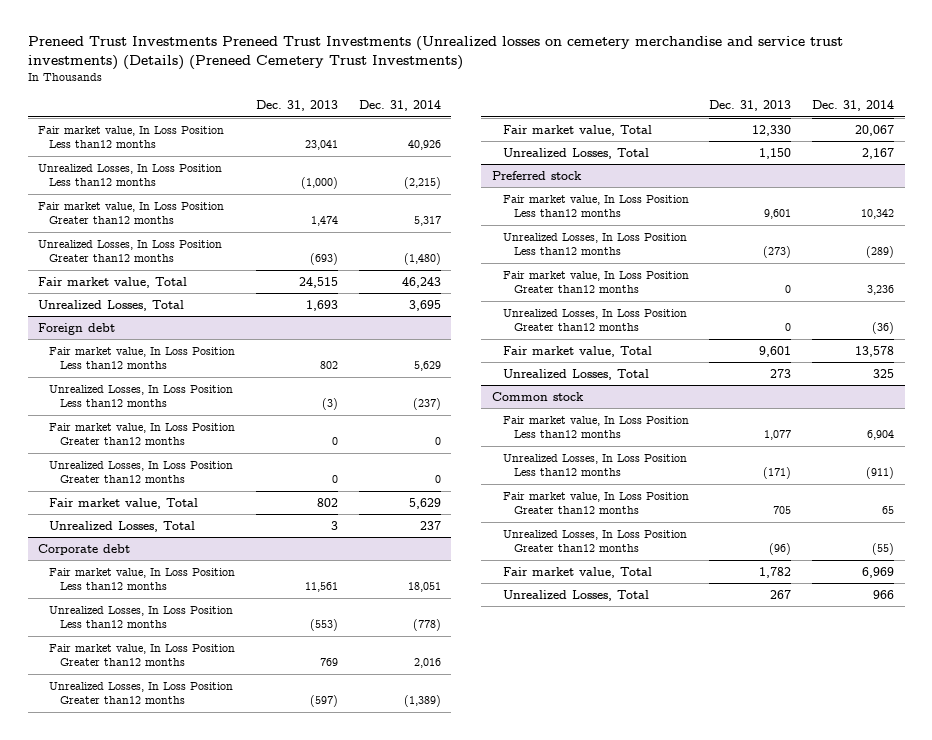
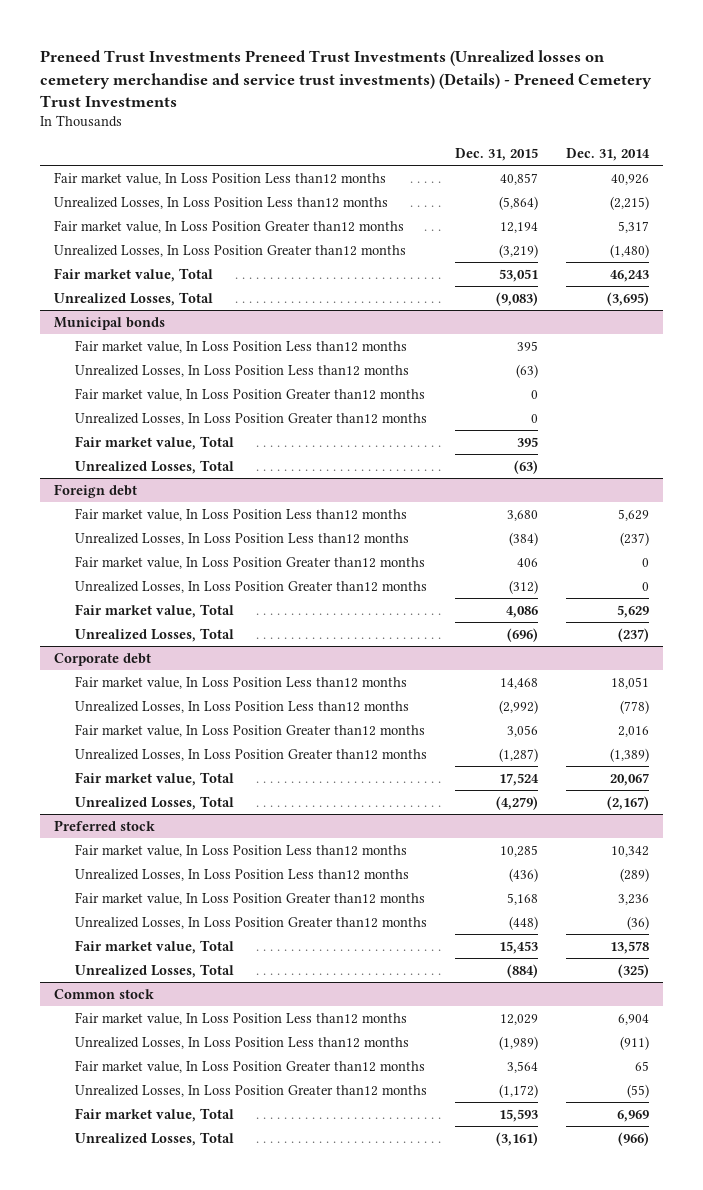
[27,36,843,71] Preneed Trust Investments Preneed Trust Investments (Unrealized losses on cemetery merchandise and service trust investments) (Details) (Preneed Cemetery Trust Investments) -> [39,50,652,107] Preneed Trust Investments Preneed Trust Investments (Unrealized losses on cemetery merchandise and service trust investments) (Details) - Preneed Cemetery Trust Investments
[255,100,338,112] Dec. 31, 2013 -> none
none -> [454,147,538,161] Dec. 31, 2015
[408,299,441,311] 3,695 -> [606,291,649,306] (3,695)
none -> [54,316,166,330] Municipal bonds
none -> [74,339,407,353] Fair market value, In Loss Position Less than12 months
none -> [74,364,409,377] Unrealized Losses, In Loss Position Less than12 months
none -> [74,387,425,401] Fair market value, In Loss Position Greater than12 months
none -> [74,412,427,425] Unrealized Losses, In Loss Position Greater than12 months
none -> [74,435,234,450] Fair market value, Total
none -> [74,459,234,474] Unrealized Losses, Total
[419,520,441,530] 237 -> [617,627,649,642] (237)
[862,147,895,159] 2,167 -> [606,795,649,810] (2,167)
[873,368,895,378] 325 -> [617,963,649,978] (325)
[873,589,895,599] 966 -> [617,1131,649,1146] (966)

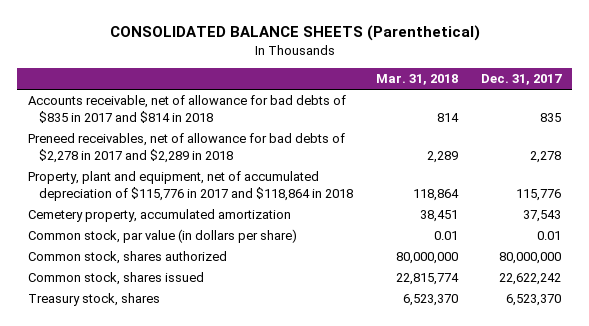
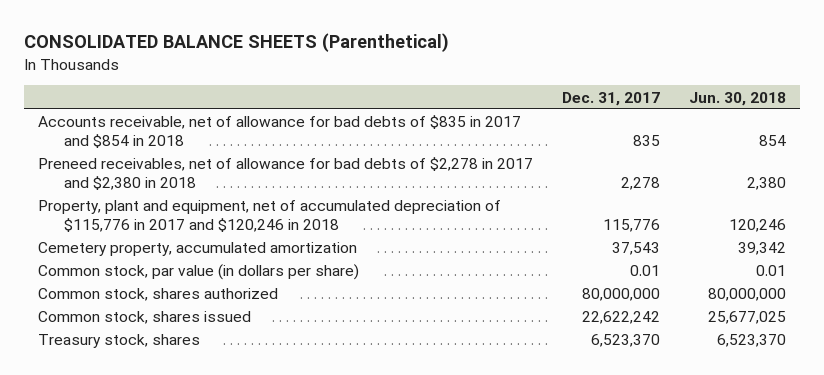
[376,74,459,86] Mar. 31, 2018 -> none
none -> [688,91,786,106] Jun. 30, 2018
[28,95,347,123] Accounts receivable, net of allowance for bad debts of $835 in 2017 and $814 in 2018 -> [38,115,522,149] Accounts receivable, net of allowance for bad debts of $835 in 2017 and $854 in 2018
[28,133,346,163] Preneed receivables, net of allowance for bad debts of $2,278 in 2017 and $2,289 in 2018 -> [38,157,534,191] Preneed receivables, net of allowance for bad debts of $2,278 in 2017 and $2,380 in 2018
[28,171,354,201] Property, plant and equipment, net of accumulated depreciation of $115,776 in 2017 and $118,864 in 2018 -> [38,200,502,233] Property, plant and equipment, net of accumulated depreciation of $115,776 in 2017 and $120,246 in 2018

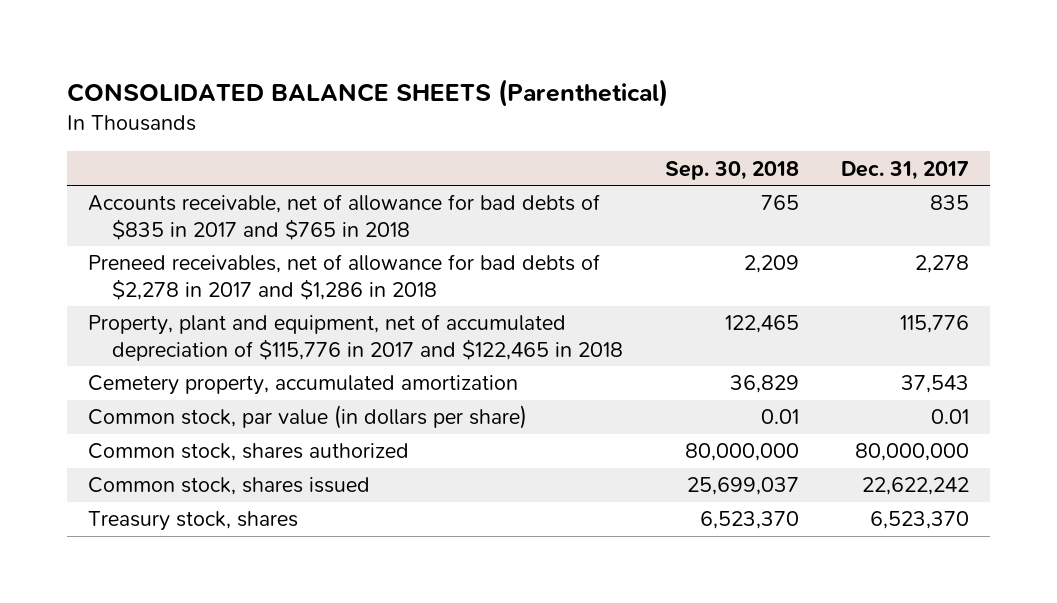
[688,91,786,106] Jun. 30, 2018 -> none
none -> [664,160,799,180] Sep. 30, 2018
[38,115,522,149] Accounts receivable, net of allowance for bad debts of $835 in 2017 and $854 in 2018 -> [88,194,601,240] Accounts receivable, net of allowance for bad debts of $835 in 2017 and $765 in 2018
[38,157,534,191] Preneed receivables, net of allowance for bad debts of $2,278 in 2017 and $2,380 in 2018 -> [88,254,601,300] Preneed receivables, net of allowance for bad debts of $2,278 in 2017 and $1,286 in 2018
[38,200,502,233] Property, plant and equipment, net of accumulated depreciation of $115,776 in 2017 and $120,246 in 2018 -> [88,314,624,361] Property, plant and equipment, net of accumulated depreciation of $115,776 in 2017 and $122,465 in 2018

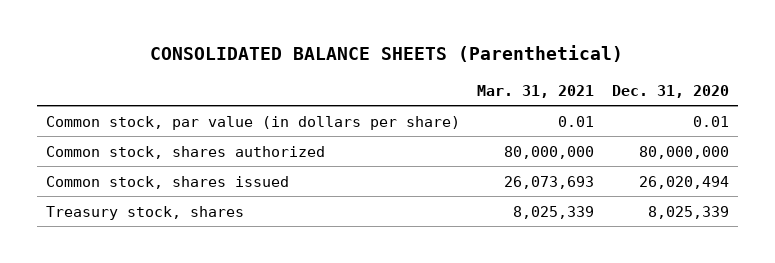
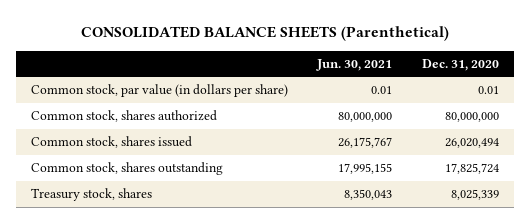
[477,84,595,98] Mar. 31, 2021 -> none
none -> [316,59,393,72] Jun. 30, 2021
none -> [30,162,223,176] Common stock, shares outstanding

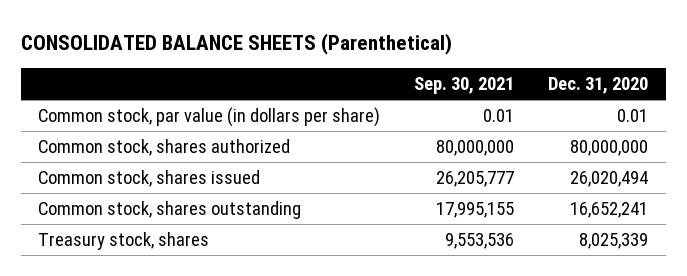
[316,59,393,72] Jun. 30, 2021 -> none
none -> [414,76,515,94] Sep. 30, 2021
[444,163,499,175] 17,825,724 -> [570,202,649,219] 16,652,241

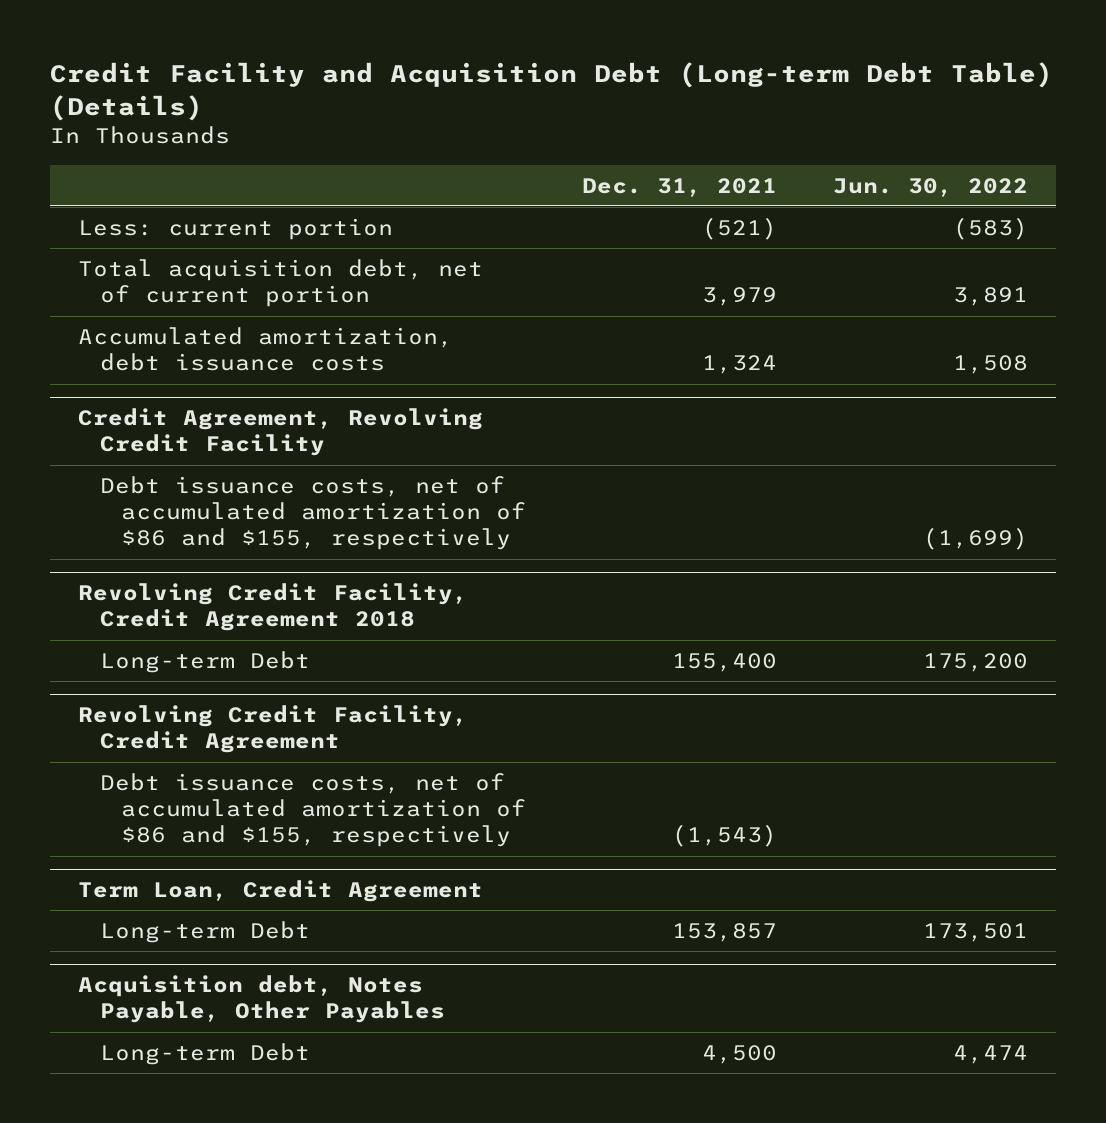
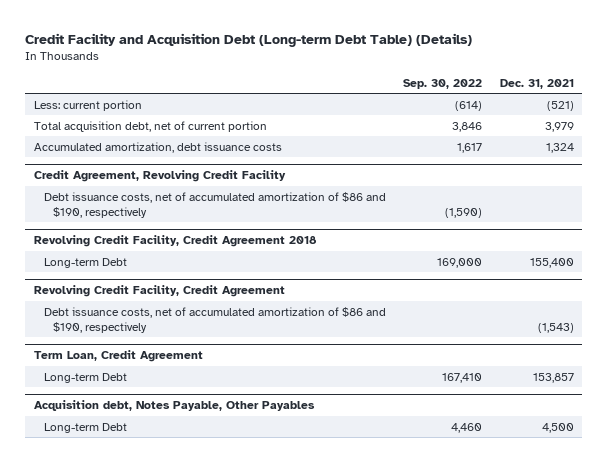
[833,177,1029,197] Jun. 30, 2022 -> none
none -> [403,78,483,89] Sep. 30, 2022
[99,476,527,551] Debt issuance costs, net of accumulated amortization of $86 and $155, respectively -> [43,191,386,218] Debt issuance costs, net of accumulated amortization of $86 and $190, respectively
[99,773,527,848] Debt issuance costs, net of accumulated amortization of $86 and $155, respectively -> [43,306,386,333] Debt issuance costs, net of accumulated amortization of $86 and $190, respectively

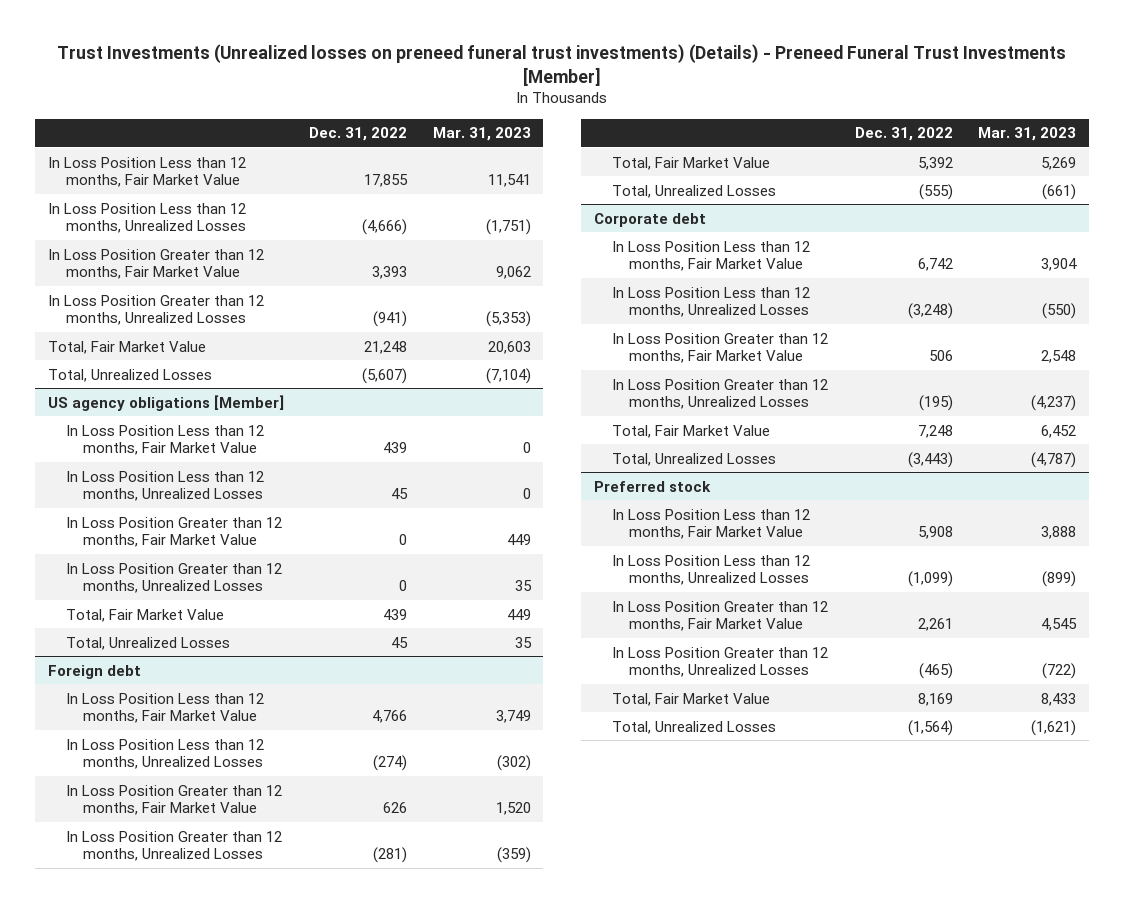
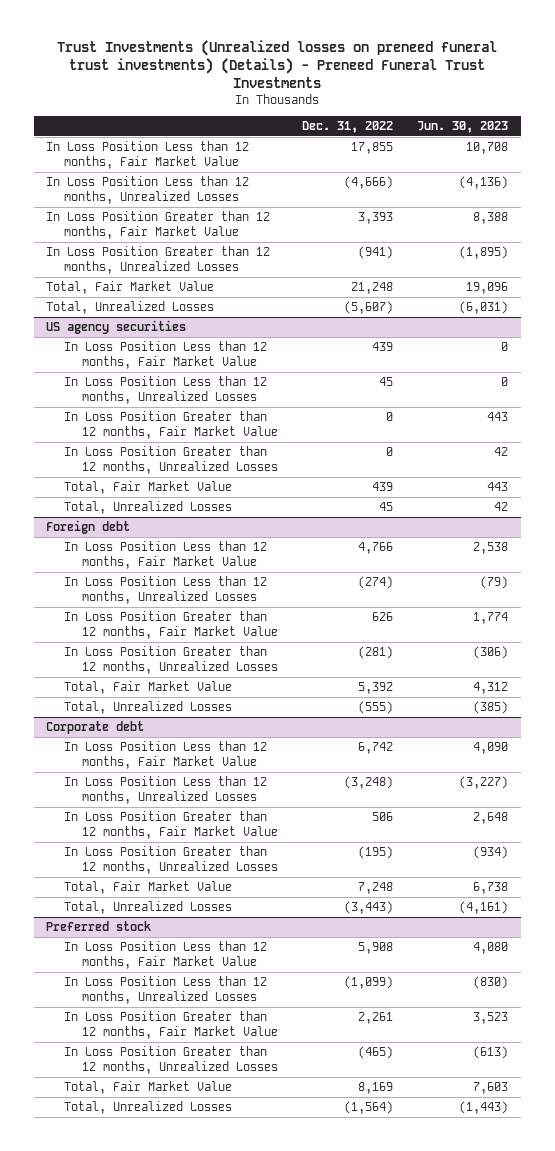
[57,44,1067,86] Trust Investments (Unrealized losses on preneed funeral trust investments) (Details) - Preneed Funeral Trust Investments [Member] -> [57,40,498,89] Trust Investments (Unrealized losses on preneed funeral trust investments) (Details) - Preneed Funeral Trust Investments
[432,127,531,142] Mar. 31, 2023 -> none
none -> [417,120,509,133] Jun. 30, 2023
[48,394,285,411] US agency obligations [Member] -> [46,319,187,334] US agency securities

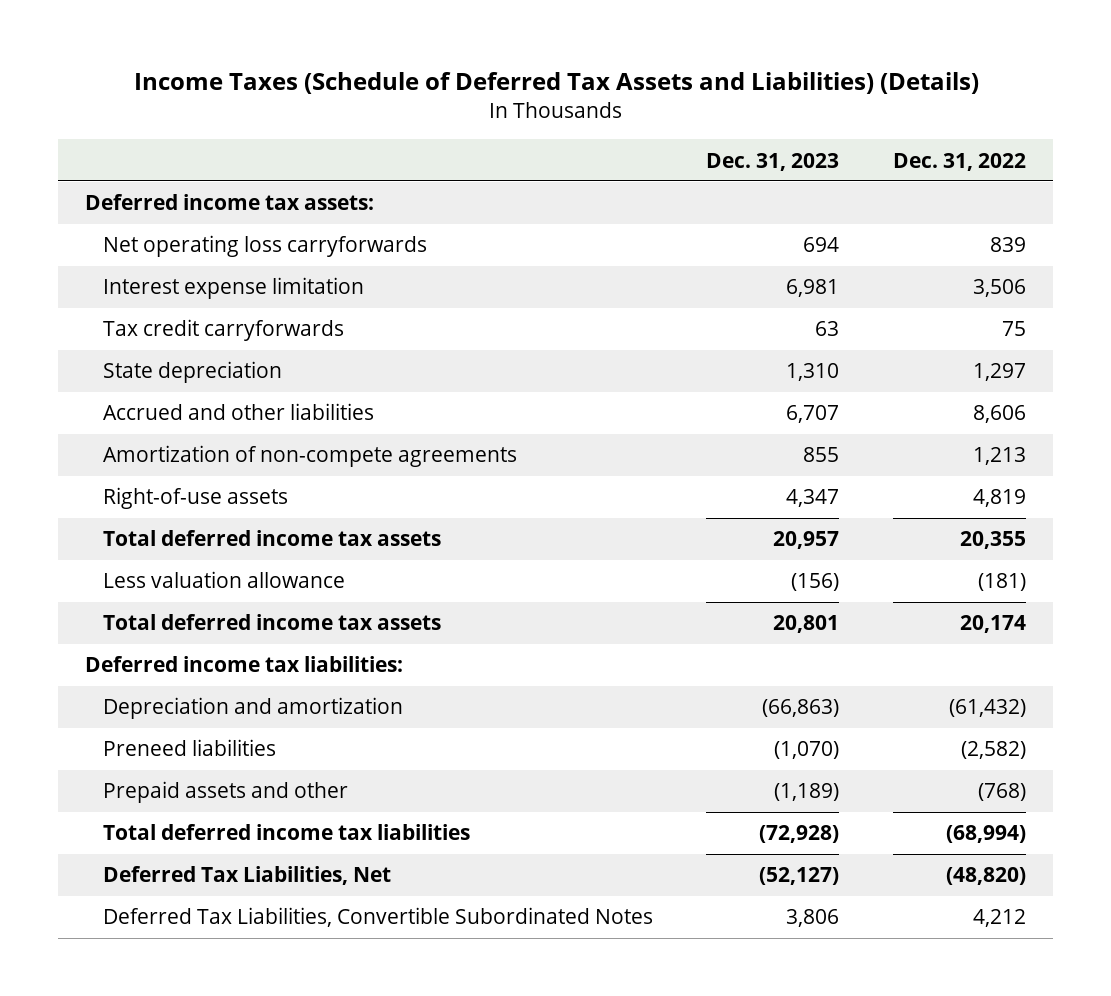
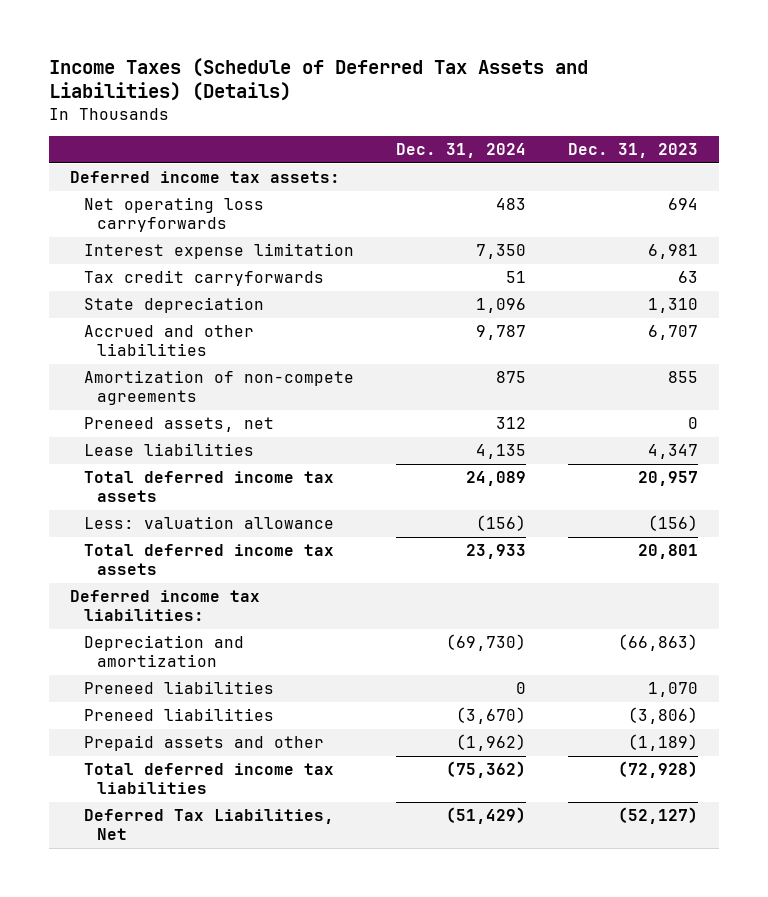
[893,152,1027,171] Dec. 31, 2022 -> none
none -> [395,142,526,158] Dec. 31, 2024
none -> [83,417,274,433] Preneed assets, net
[102,487,288,510] Right-of-use assets -> [83,443,254,457] Lease liabilities
[102,571,345,589] Less valuation allowance -> [83,516,334,530] Less: valuation allowance
[774,741,840,760] (1,070) -> [648,682,699,698] 1,070
none -> [83,708,274,722] Preneed liabilities
[102,907,653,928] Deferred Tax Liabilities, Convertible Subordinated Notes -> none

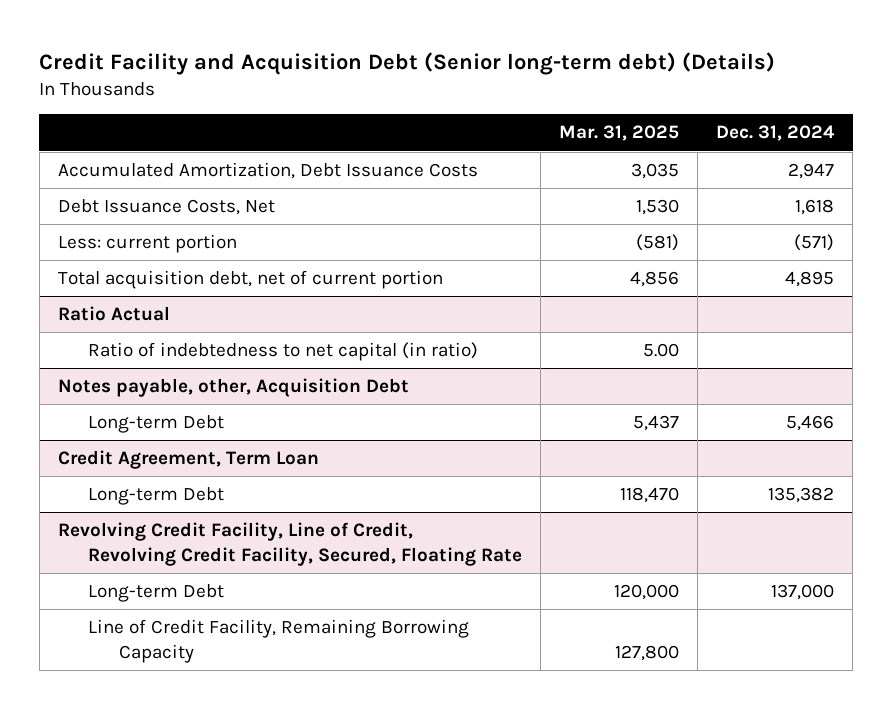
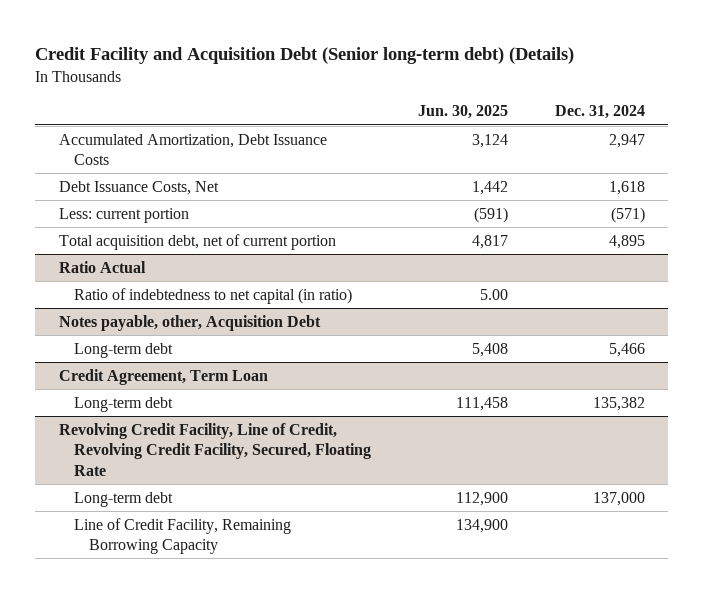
[559,125,680,142] Mar. 31, 2025 -> none
none -> [417,105,508,120] Jun. 30, 2025
[88,415,225,434] Long-term Debt -> [73,342,173,358] Long-term debt
[88,487,225,506] Long-term Debt -> [73,396,173,412] Long-term debt
[88,584,225,603] Long-term Debt -> [73,491,173,507] Long-term debt

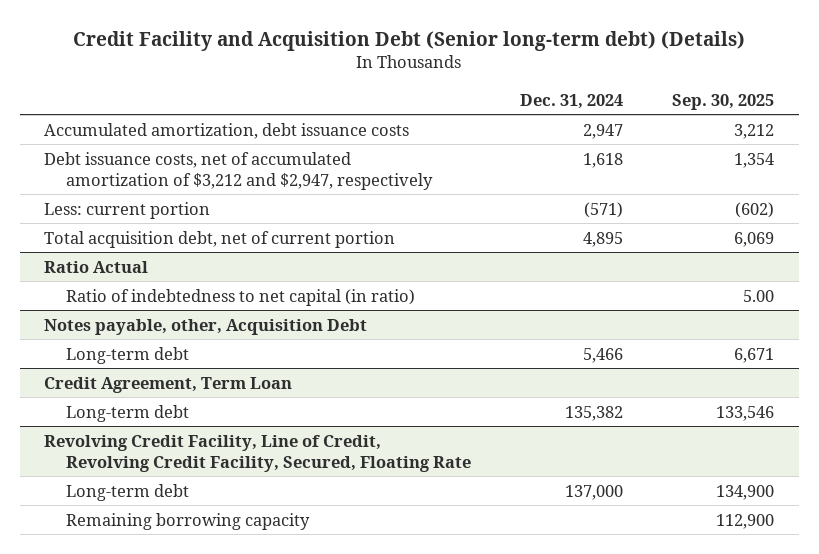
[417,105,508,120] Jun. 30, 2025 -> none
none -> [672,93,775,110] Sep. 30, 2025
[58,133,327,166] Accumulated Amortization, Debt Issuance Costs -> [44,122,410,139] Accumulated amortization, debt issuance costs
[58,180,219,195] Debt Issuance Costs, Net -> [44,151,433,190] Debt issuance costs, net of accumulated amortization of $3,212 and $2,947, respectively
[73,517,291,555] Line of Credit Facility, Remaining Borrowing Capacity -> [65,512,310,530] Remaining borrowing capacity

